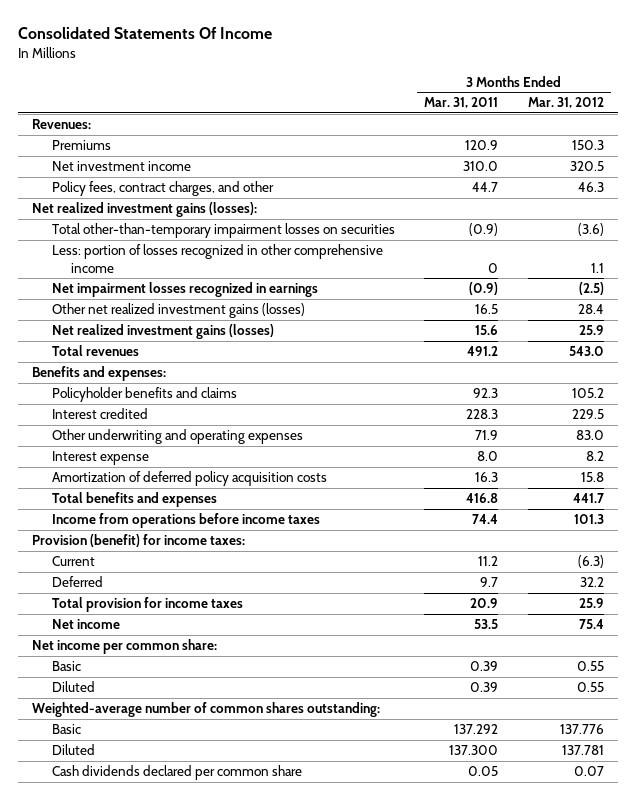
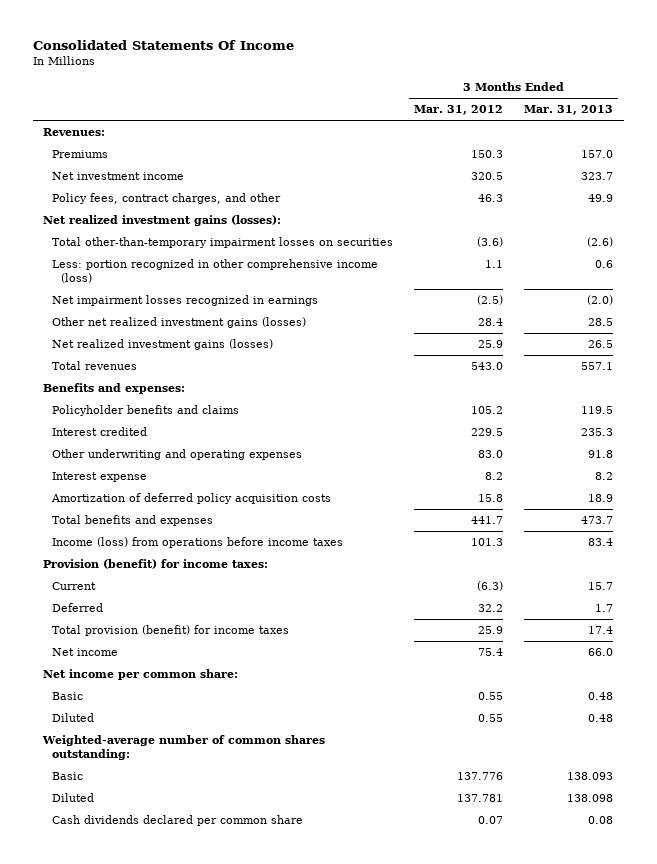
[424,97,499,109] Mar. 31, 2011 -> none
none -> [524,105,614,116] Mar. 31, 2013
[51,244,383,273] Less: portion of losses recognized in other comprehensive income -> [52,259,379,283] Less: portion recognized in other comprehensive income (loss)
[51,513,320,529] Income from operations before income taxes -> [52,537,344,549] Income (loss) from operations before income taxes
[51,597,243,613] Total provision for income taxes -> [52,625,290,637] Total provision (benefit) for income taxes

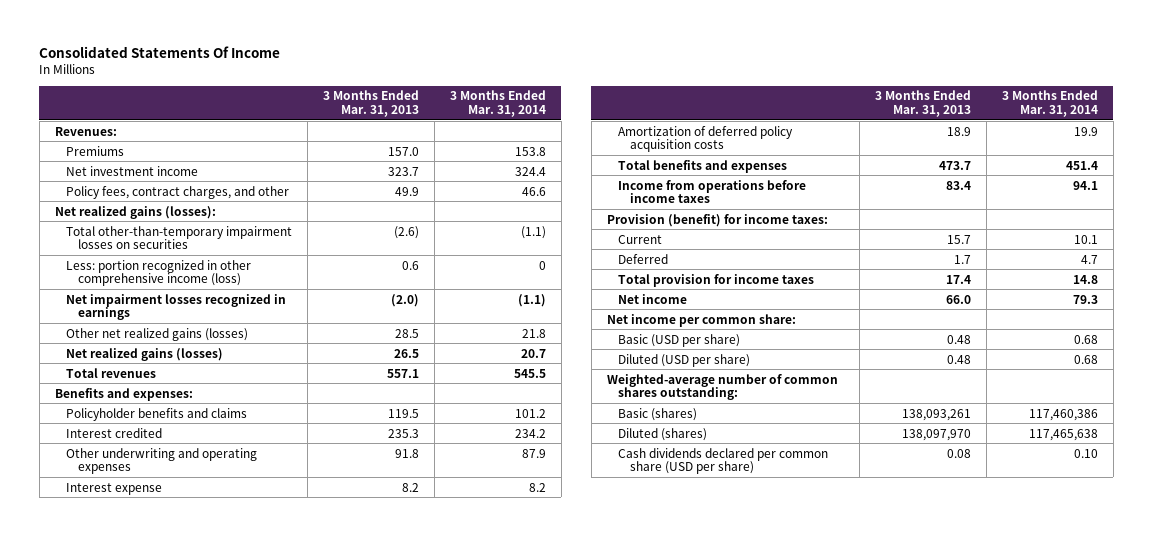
[414,105,504,116] Mar. 31, 2012 -> none
none -> [449,90,546,118] 3 Months Ended Mar. 31, 2014
[43,215,282,227] Net realized investment gains (losses): -> [54,205,216,219] Net realized gains (losses):
[52,317,307,329] Other net realized investment gains (losses) -> [66,327,249,341] Other net realized gains (losses)
[52,339,274,351] Net realized investment gains (losses) -> [66,347,224,361] Net realized gains (losses)
[52,537,344,549] Income (loss) from operations before income taxes -> [618,179,807,204] Income from operations before income taxes
[52,625,290,637] Total provision (benefit) for income taxes -> [618,273,815,287] Total provision for income taxes
[52,692,84,701] Basic -> [618,333,741,347] Basic (USD per share)
[52,713,95,723] Diluted -> [618,353,751,367] Diluted (USD per share)
[52,772,84,781] Basic -> [618,407,698,421] Basic (shares)
[567,772,614,781] 138.093 -> [902,408,972,421] 138,093,261
[52,793,95,803] Diluted -> [618,427,708,441] Diluted (shares)
[567,794,614,803] 138.098 -> [902,428,972,441] 138,097,970
[52,815,304,827] Cash dividends declared per common share -> [618,447,829,475] Cash dividends declared per common share (USD per share)

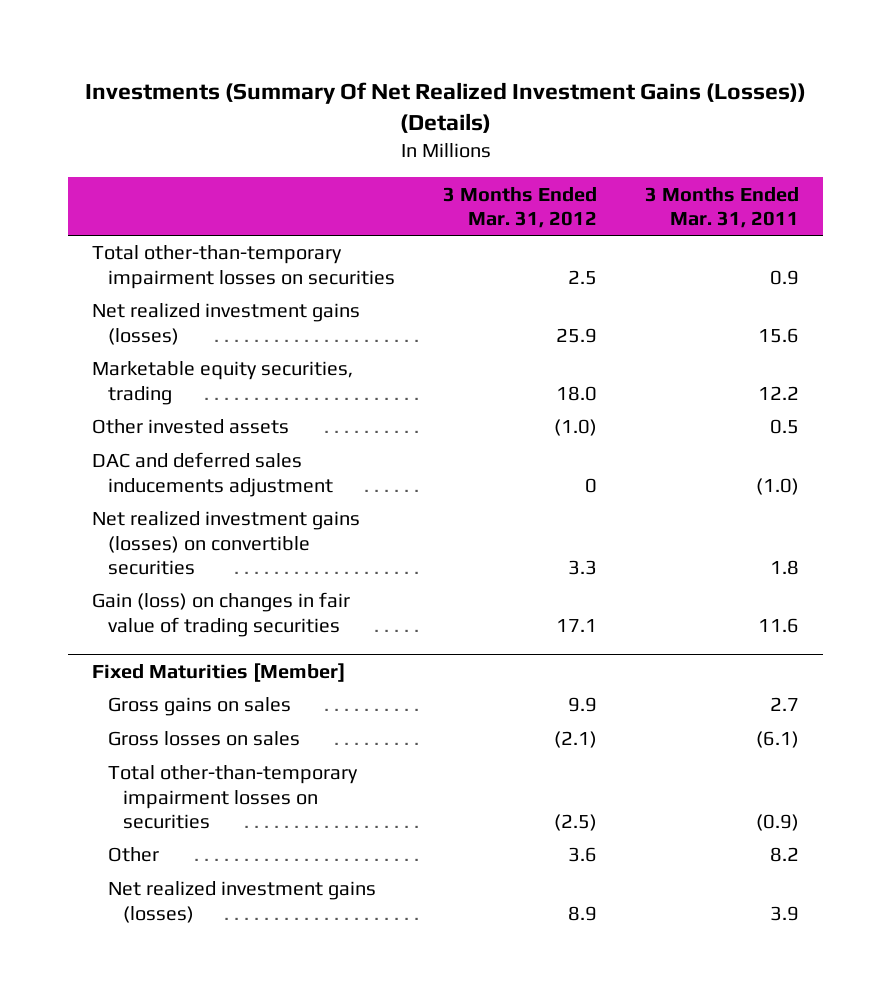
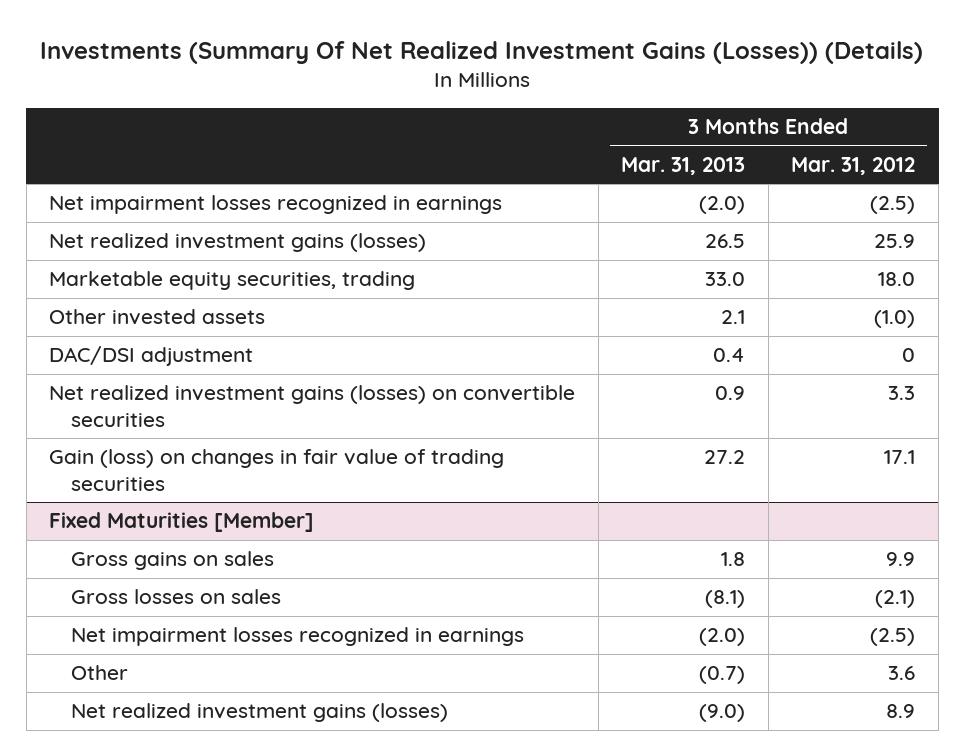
[645,186,800,228] 3 Months Ended Mar. 31, 2011 -> none
none -> [621,156,746,175] Mar. 31, 2013
[92,245,395,289] Total other-than-temporary impairment losses on securities -> none
none -> [49,195,503,215] Net impairment losses recognized in earnings
[92,452,333,497] DAC and deferred sales inducements adjustment -> [49,346,254,367] DAC/DSI adjustment
[107,765,358,830] Total other-than-temporary impairment losses on securities -> [70,627,524,647] Net impairment losses recognized in earnings

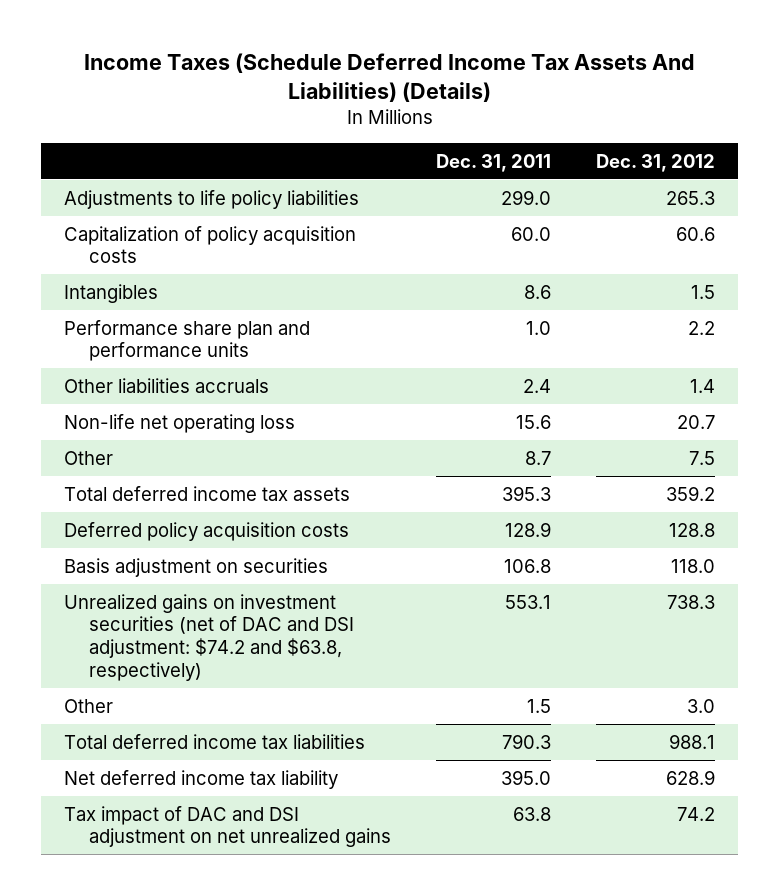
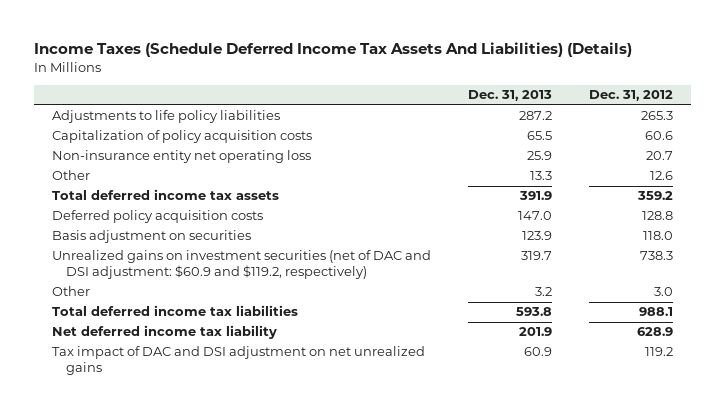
[436,153,552,172] Dec. 31, 2011 -> none
none -> [467,90,552,102] Dec. 31, 2013
[63,283,158,303] Intangibles -> none
[63,319,310,362] Performance share plan and performance units -> none
[63,377,269,393] Other liabilities accruals -> none
[63,413,295,433] Non-life net operating loss -> [52,150,312,164] Non-insurance entity net operating loss
[689,450,716,465] 7.5 -> [649,171,673,181] 12.6
[63,593,354,681] Unrealized gains on investment securities (net of DAC and DSI adjustment: $74.2 and $63.8, respectively) -> [52,250,432,280] Unrealized gains on investment securities (net of DAC and DSI adjustment: $60.9 and $119.2, respectively)
[677,806,716,821] 74.2 -> [644,347,673,357] 119.2

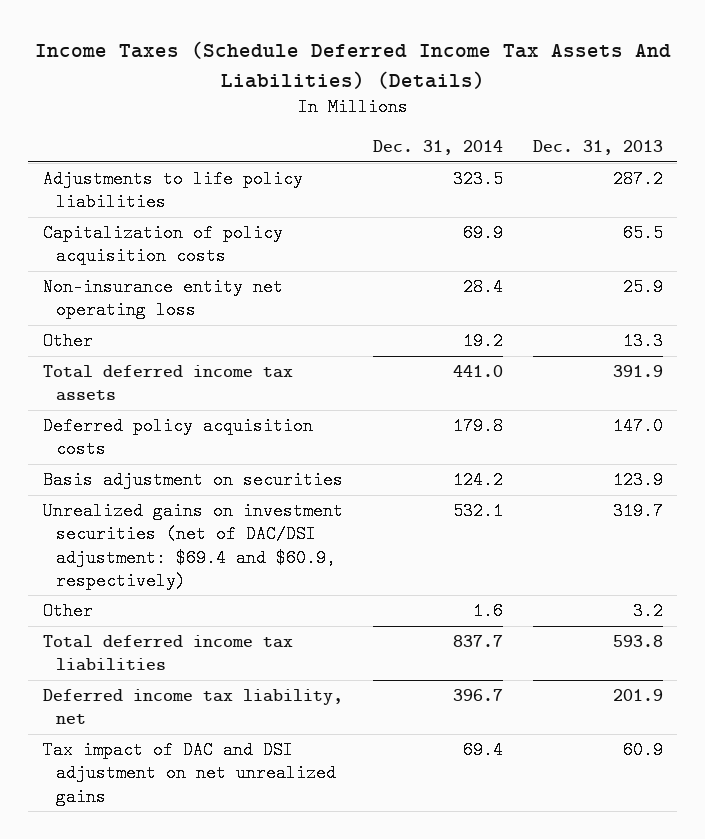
[588,90,673,102] Dec. 31, 2012 -> none
none -> [372,140,503,156] Dec. 31, 2014
[52,250,432,280] Unrealized gains on investment securities (net of DAC and DSI adjustment: $60.9 and $119.2, respectively) -> [42,502,343,590] Unrealized gains on investment securities (net of DAC/DSI adjustment: $69.4 and $60.9, respectively)
[52,325,278,340] Net deferred income tax liability -> [42,689,343,725] Deferred income tax liability, net

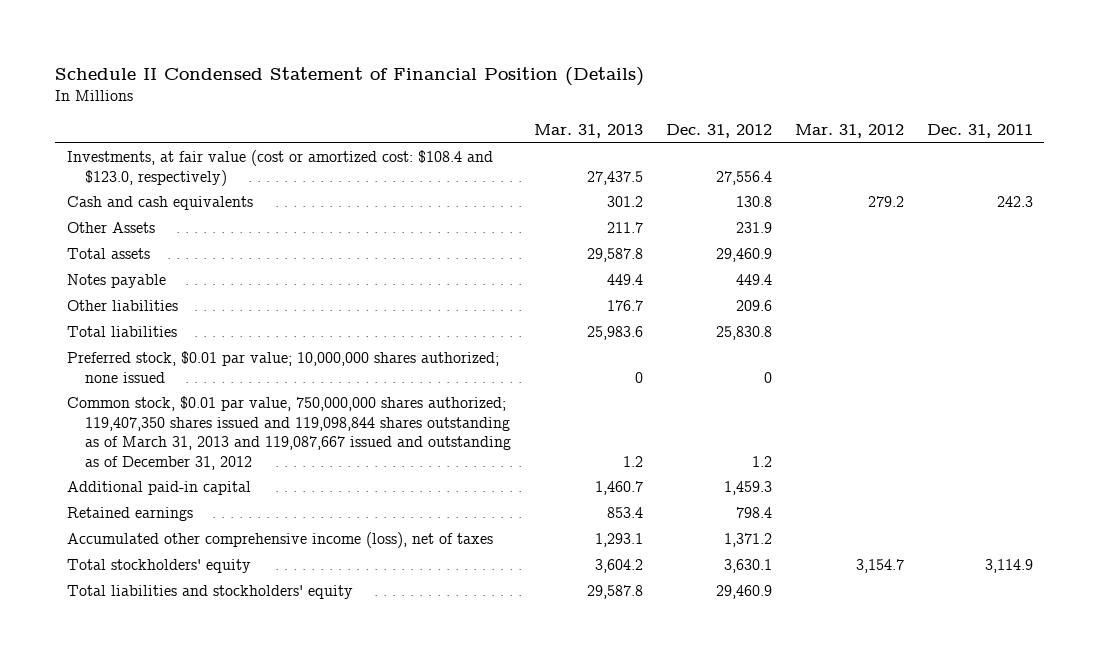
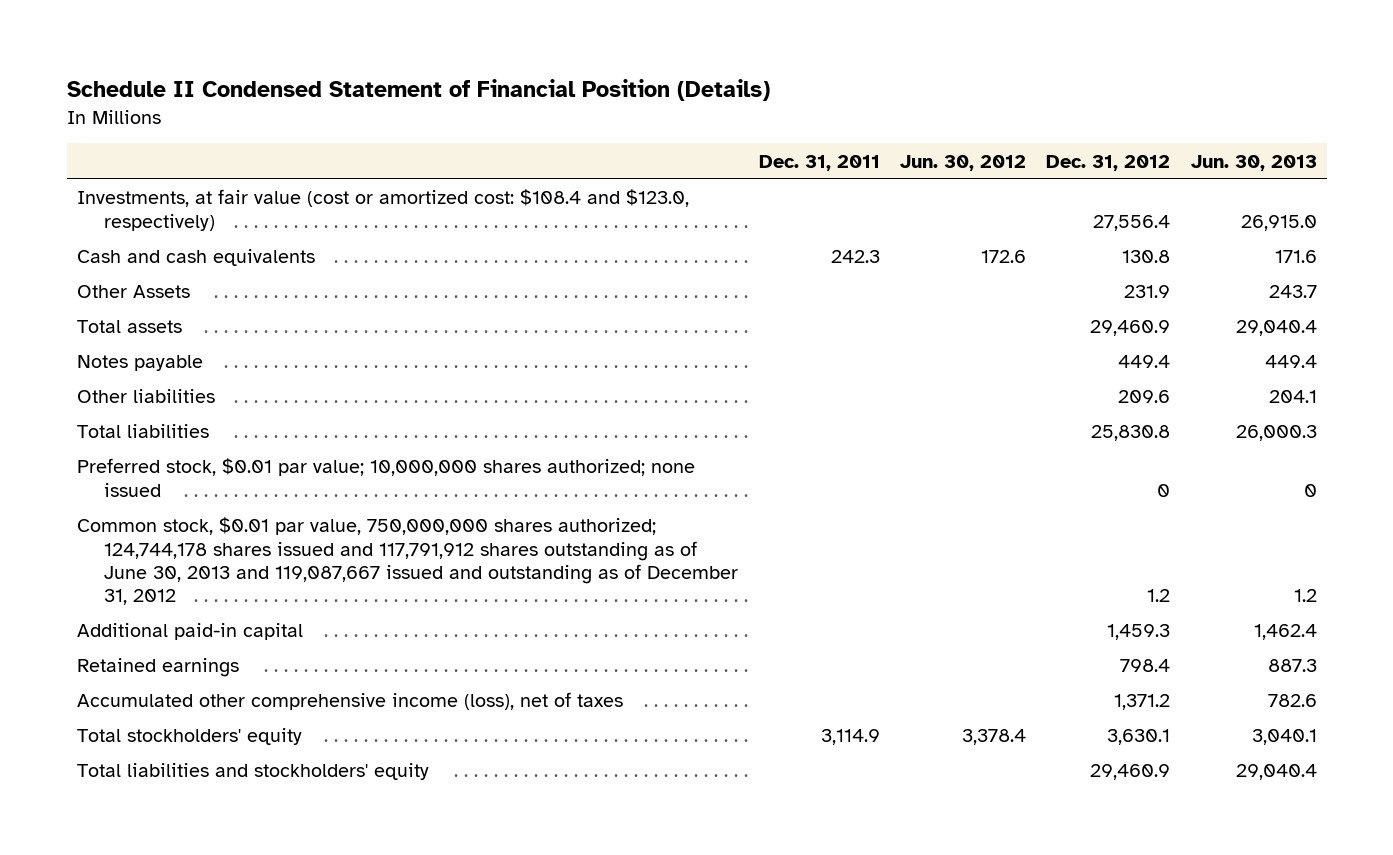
[533,124,643,139] Mar. 31, 2013 -> none
[794,124,904,139] Mar. 31, 2012 -> none
none -> [900,154,1027,171] Jun. 30, 2012
none -> [1190,154,1317,171] Jun. 30, 2013
[66,396,511,470] Common stock, $0.01 par value, 750,000,000 shares authorized; 119,407,350 shares issued and 119,098,844 shares outstanding as of March 31, 2013 and 119,087,667 issued and outstanding as of December 31, 2012 -> [76,517,739,606] Common stock, $0.01 par value, 750,000,000 shares authorized; 124,744,178 shares issued and 117,791,912 shares outstanding as of June 30, 2013 and 119,087,667 issued and outstanding as of December 31, 2012

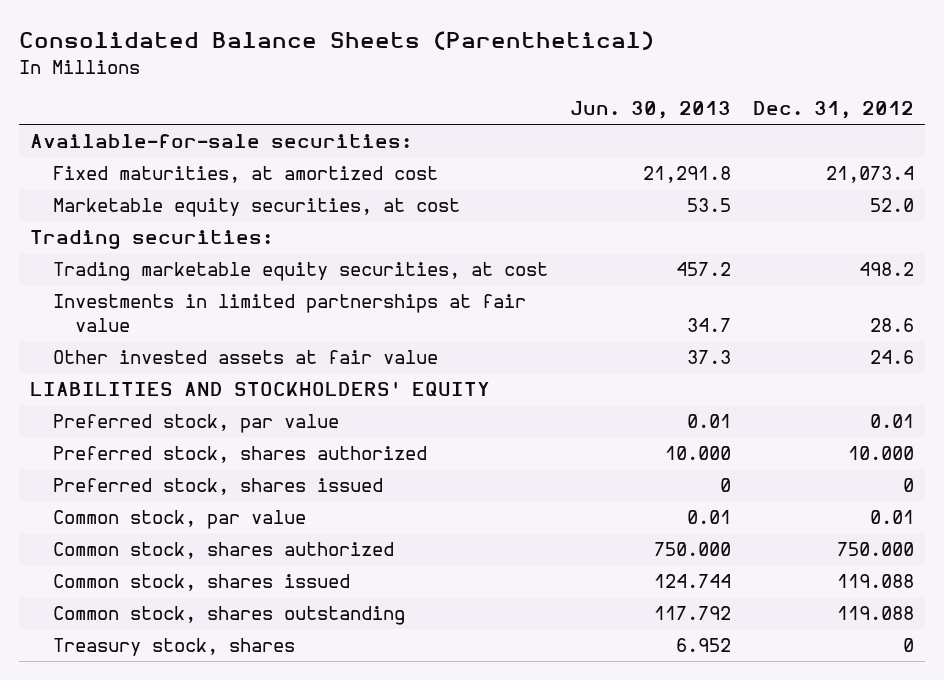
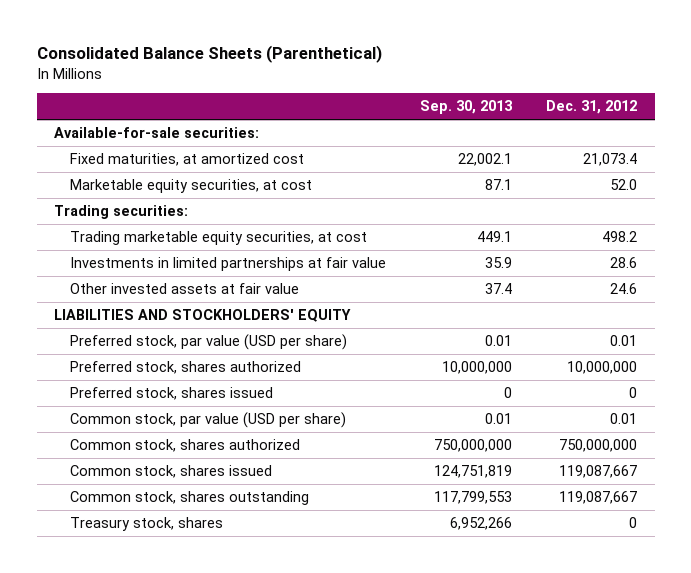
[569,101,731,120] Jun. 30, 2013 -> none
none -> [420,100,514,115] Sep. 30, 2013
[52,414,339,434] Preferred stock, par value -> [69,334,347,351] Preferred stock, par value (USD per share)
[848,446,915,461] 10.000 -> [567,361,638,375] 10,000,000
[52,510,306,530] Common stock, par value -> [69,412,346,429] Common stock, par value (USD per share)
[837,542,915,557] 750.000 -> [559,439,638,453] 750,000,000
[837,574,915,589] 119.088 -> [559,465,638,479] 119,087,667
[837,606,915,621] 119.088 -> [559,491,638,505] 119,087,667

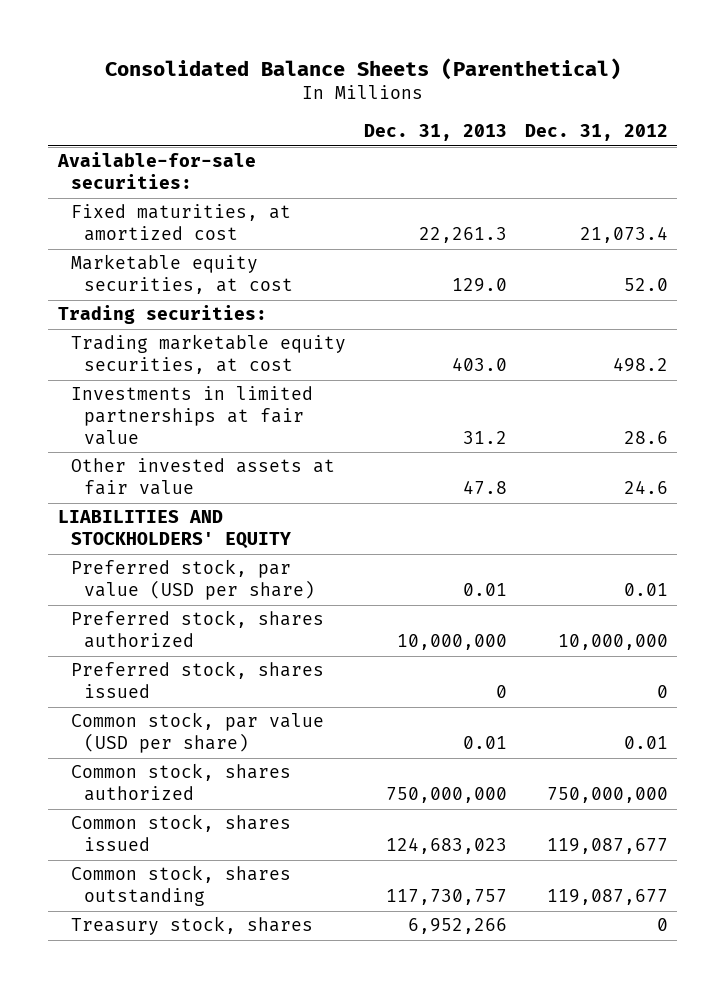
[420,100,514,115] Sep. 30, 2013 -> none
none -> [363,124,507,142] Dec. 31, 2013
[559,465,638,479] 119,087,667 -> [547,838,669,855] 119,087,677
[559,491,638,505] 119,087,667 -> [547,889,669,906] 119,087,677

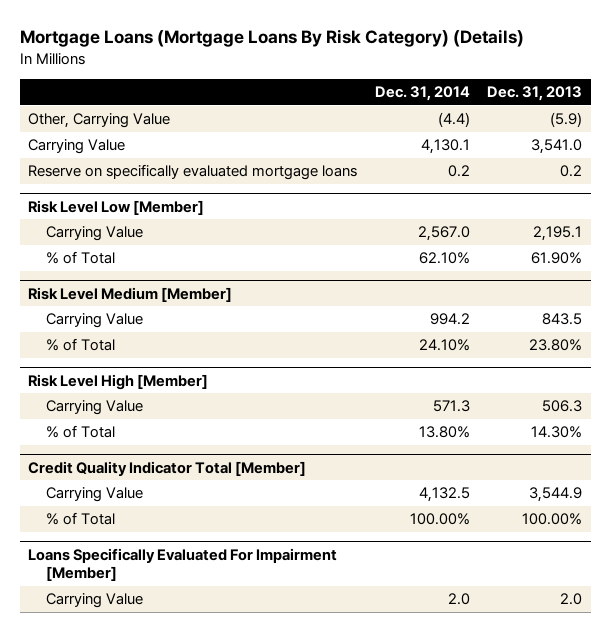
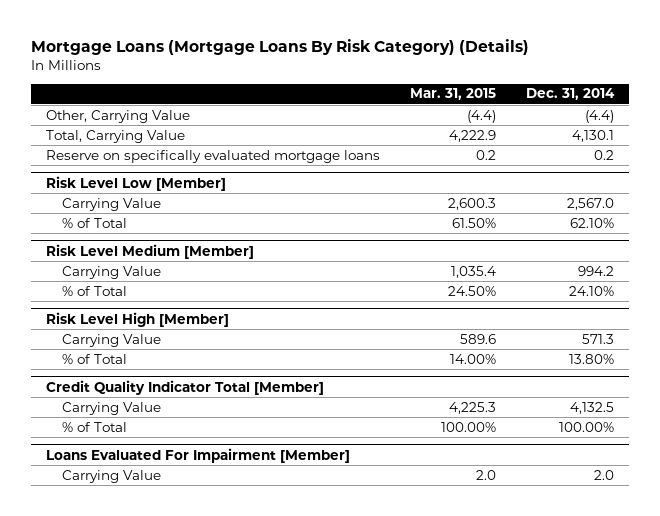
[487,86,583,102] Dec. 31, 2013 -> none
none -> [410,88,497,101] Mar. 31, 2015
[28,139,126,155] Carrying Value -> [46,129,186,143] Total, Carrying Value
[28,547,338,582] Loans Specifically Evaluated For Impairment [Member] -> [46,447,351,463] Loans Evaluated For Impairment [Member]

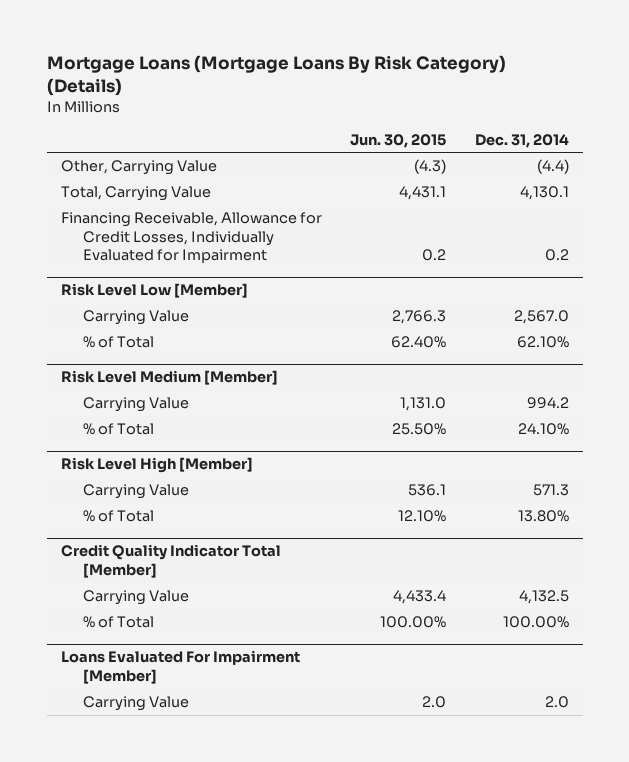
[410,88,497,101] Mar. 31, 2015 -> none
none -> [350,133,447,148] Jun. 30, 2015
[46,149,381,163] Reserve on specifically evaluated mortgage loans -> [60,212,322,264] Financing Receivable, Allowance for Credit Losses, Individually Evaluated for Impairment

